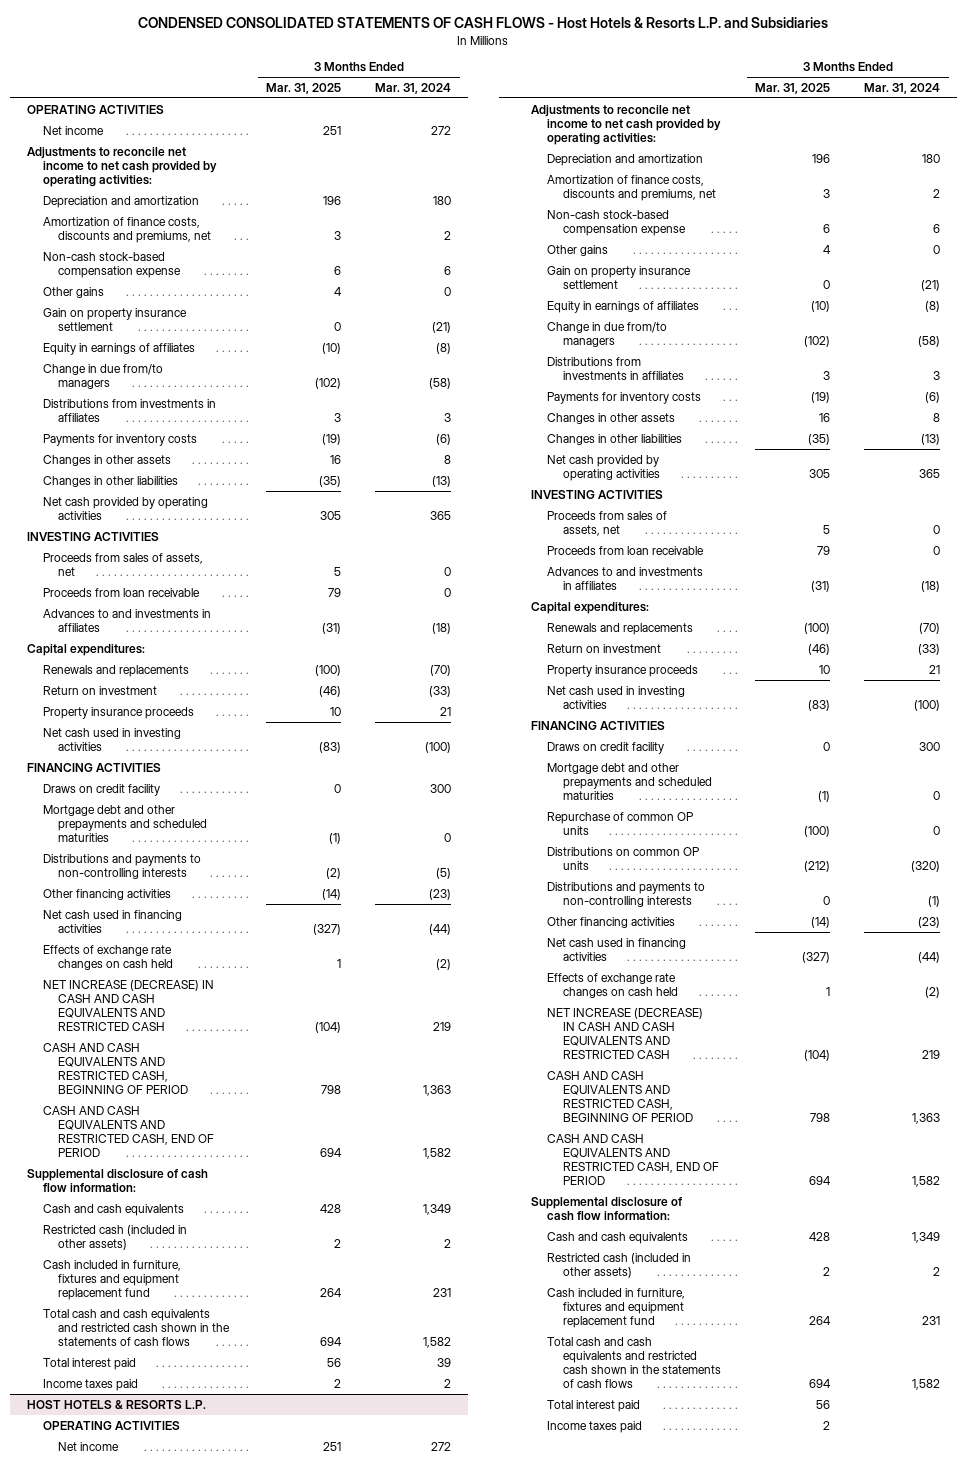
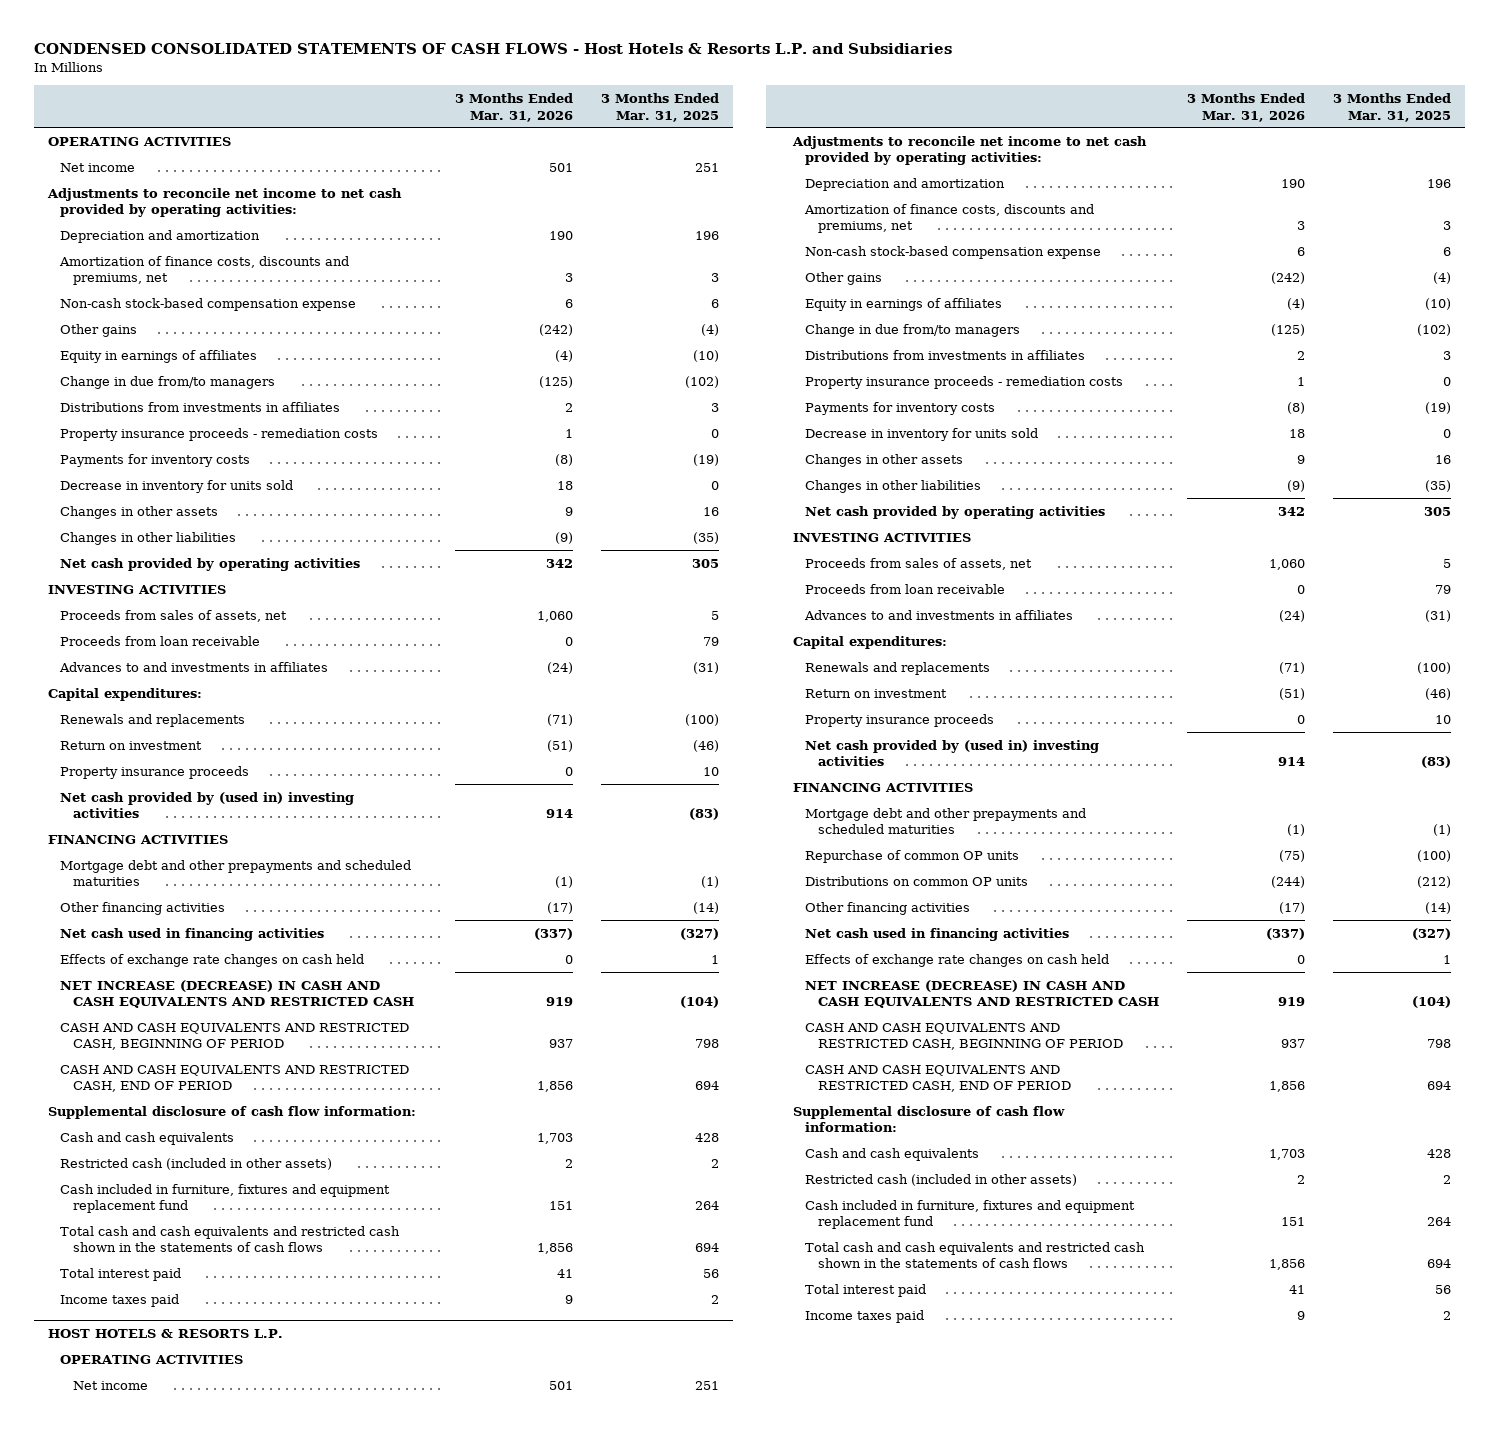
[375,82,452,94] Mar. 31, 2024 -> none
none -> [454,93,573,122] 3 Months Ended Mar. 31, 2026
[42,307,187,331] Gain on property insurance settlement -> none
[334,286,343,296] 4 -> [700,323,719,336] (4)
none -> [60,427,379,441] Property insurance proceeds - remediation costs
none -> [60,479,294,493] Decrease in inventory for units sold
[42,727,181,751] Net cash used in investing activities -> [60,791,355,819] Net cash provided by (used in) investing activities
[42,783,160,796] Draws on credit facility -> none
[42,853,201,879] Distributions and payments to non-controlling interests -> none
[547,265,692,289] Gain on property insurance settlement -> none
[823,244,832,254] 4 -> [1433,271,1452,284] (4)
none -> [805,375,1124,389] Property insurance proceeds - remediation costs
none -> [805,427,1039,441] Decrease in inventory for units sold
[547,685,686,709] Net cash used in investing activities -> [805,739,1100,767] Net cash provided by (used in) investing activities
[547,741,665,754] Draws on credit facility -> none
[547,881,706,907] Distributions and payments to non-controlling interests -> none

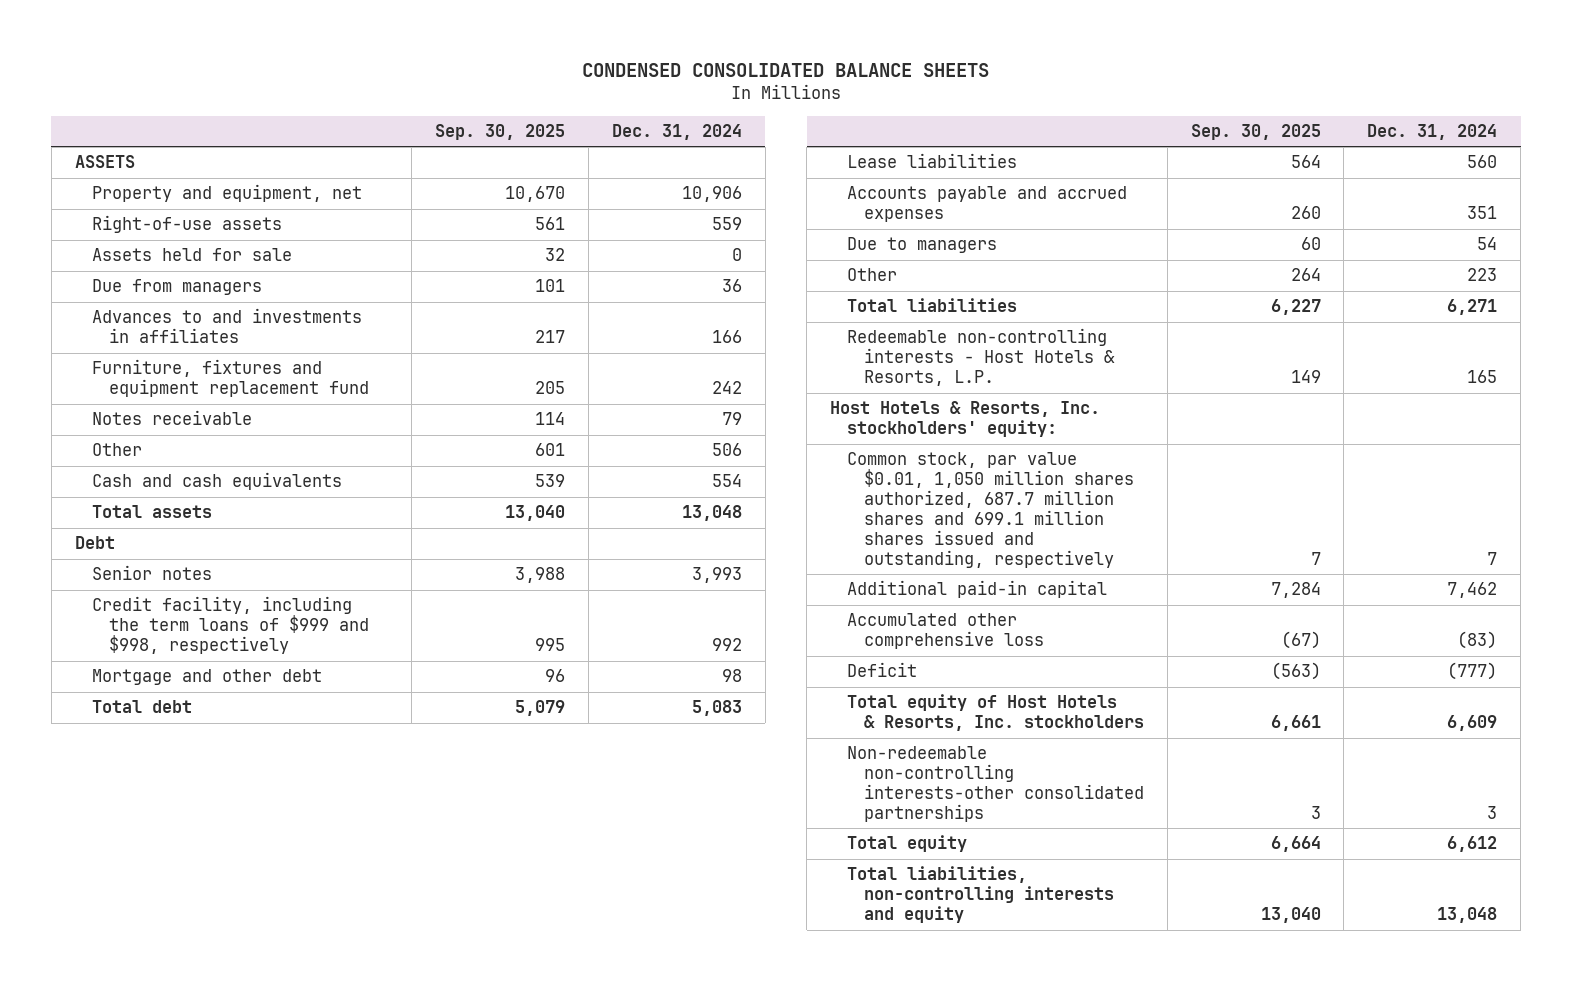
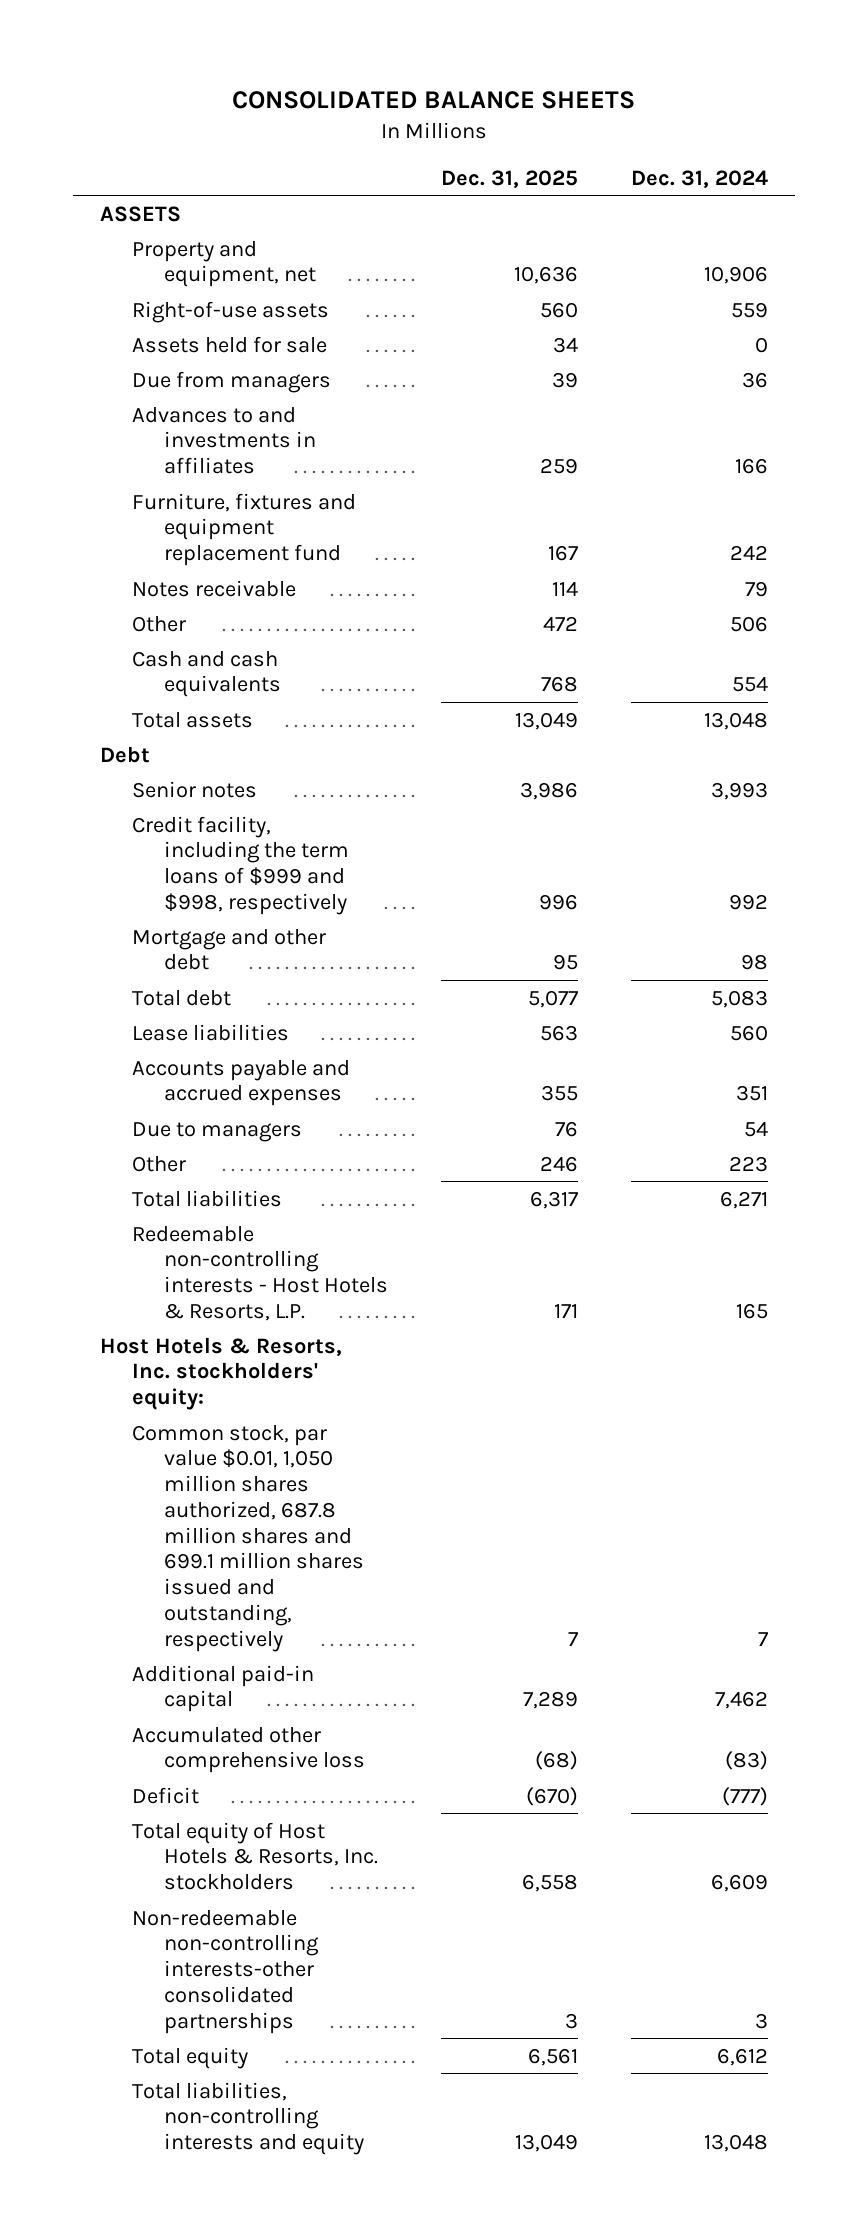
[581,62,989,77] CONDENSED CONSOLIDATED BALANCE SHEETS -> [232,90,636,109] CONSOLIDATED BALANCE SHEETS
[435,124,566,141] Sep. 30, 2025 -> none
none -> [441,169,579,188] Dec. 31, 2025
[846,452,1134,569] Common stock, par value $0.01, 1,050 million shares authorized, 687.7 million shares and 699.1 million shares issued and outstanding, respectively -> [132,1424,365,1652] Common stock, par value $0.01, 1,050 million shares authorized, 687.8 million shares and 699.1 million shares issued and outstanding, respectively

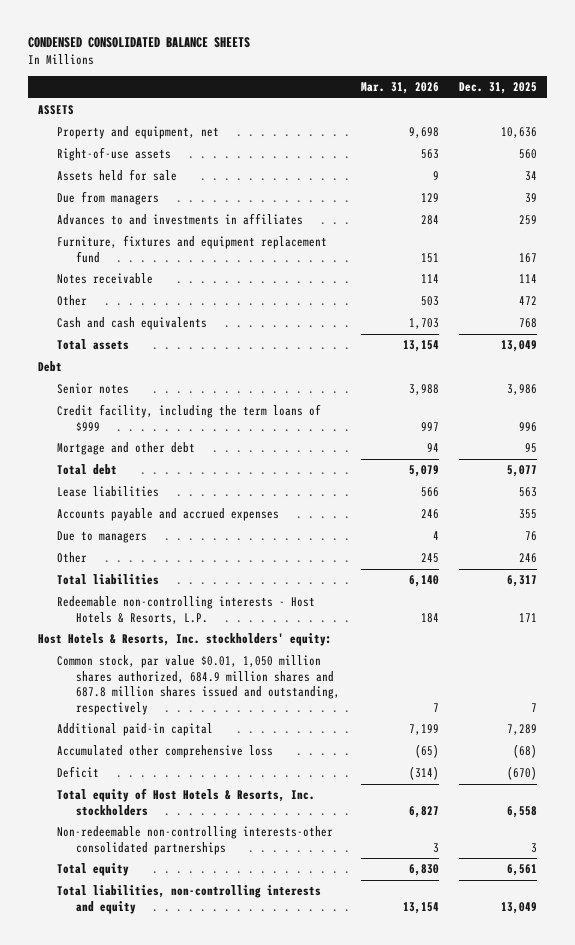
[232,90,636,109] CONSOLIDATED BALANCE SHEETS -> [28,37,251,49] CONDENSED CONSOLIDATED BALANCE SHEETS
[631,169,769,188] Dec. 31, 2024 -> none
none -> [360,82,439,95] Mar. 31, 2026
[132,815,350,915] Credit facility, including the term loans of $999 and $998, respectively -> [57,404,322,431] Credit facility, including the term loans of $999
[132,1424,365,1652] Common stock, par value $0.01, 1,050 million shares authorized, 687.8 million shares and 699.1 million shares issued and outstanding, respectively -> [57,655,341,715] Common stock, par value $0.01, 1,050 million shares authorized, 684.9 million shares and 687.8 million shares issued and outstanding, respectively

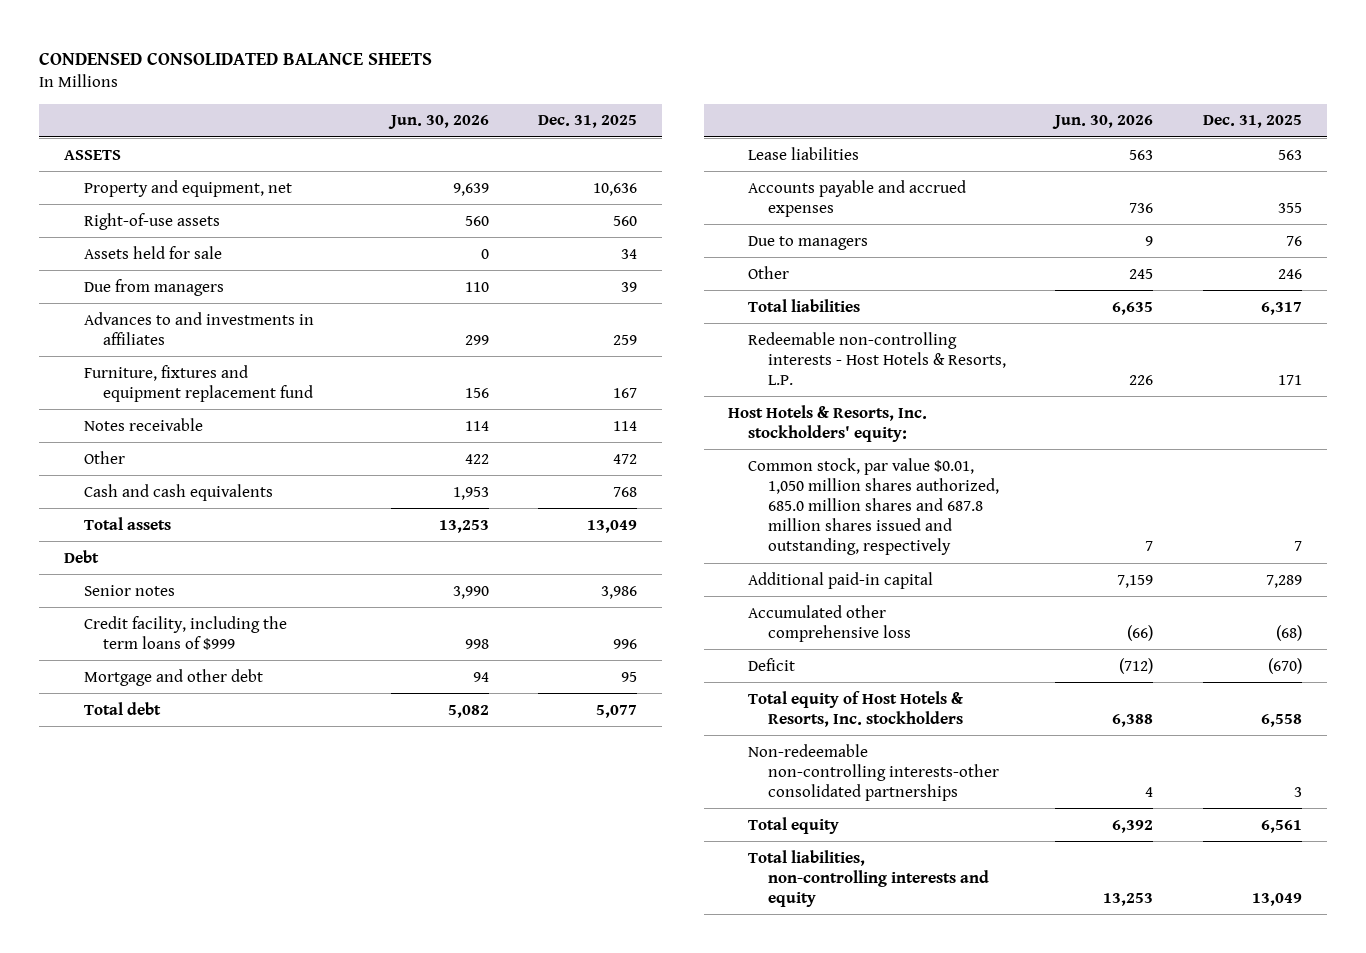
[360,82,439,95] Mar. 31, 2026 -> none
none -> [387,115,489,130] Jun. 30, 2026
[57,655,341,715] Common stock, par value $0.01, 1,050 million shares authorized, 684.9 million shares and 687.8 million shares issued and outstanding, respectively -> [748,457,999,556] Common stock, par value $0.01, 1,050 million shares authorized, 685.0 million shares and 687.8 million shares issued and outstanding, respectively

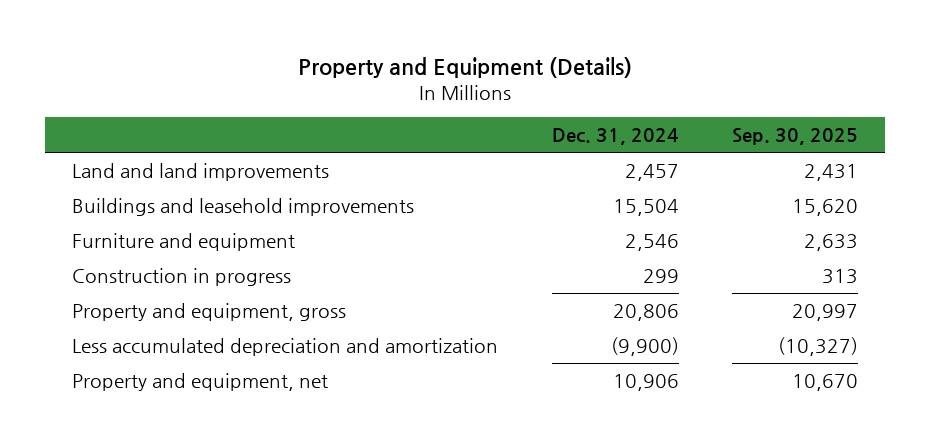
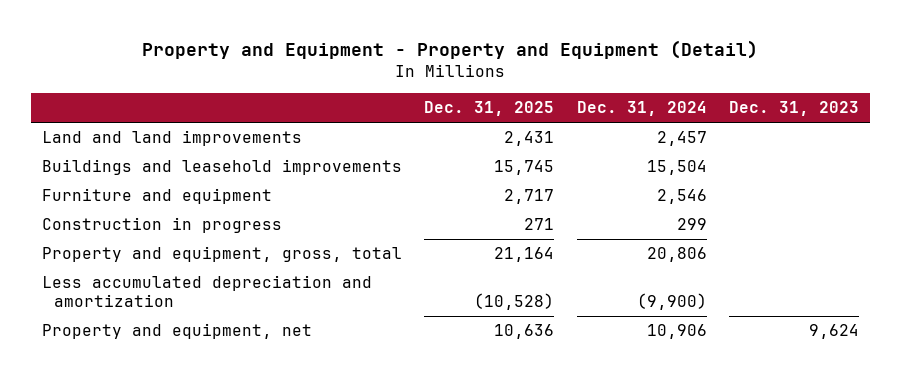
[298,56,633,78] Property and Equipment (Details) -> [142,39,759,59] Property and Equipment - Property and Equipment (Detail)
[732,128,859,146] Sep. 30, 2025 -> none
none -> [424,101,555,117] Dec. 31, 2025
none -> [728,101,859,117] Dec. 31, 2023
[71,302,346,321] Property and equipment, gross -> [42,246,403,263] Property and equipment, gross, total

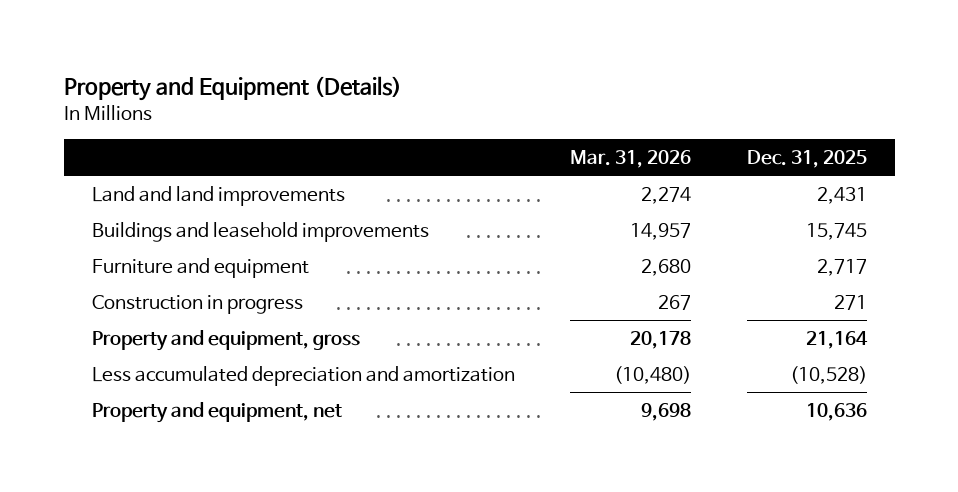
[142,39,759,59] Property and Equipment - Property and Equipment (Detail) -> [63,75,402,101] Property and Equipment (Details)
[576,101,707,117] Dec. 31, 2024 -> none
[728,101,859,117] Dec. 31, 2023 -> none
none -> [570,149,692,168] Mar. 31, 2026
[42,246,403,263] Property and equipment, gross, total -> [91,330,360,352] Property and equipment, gross

